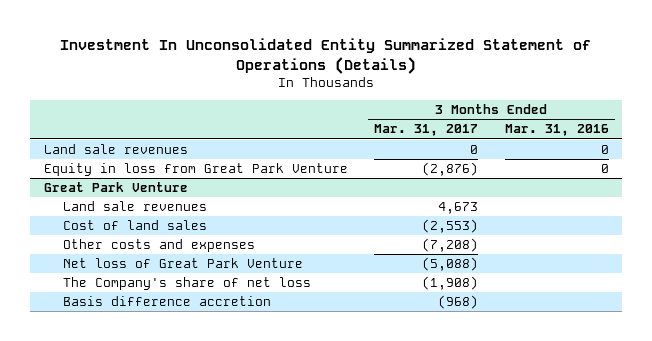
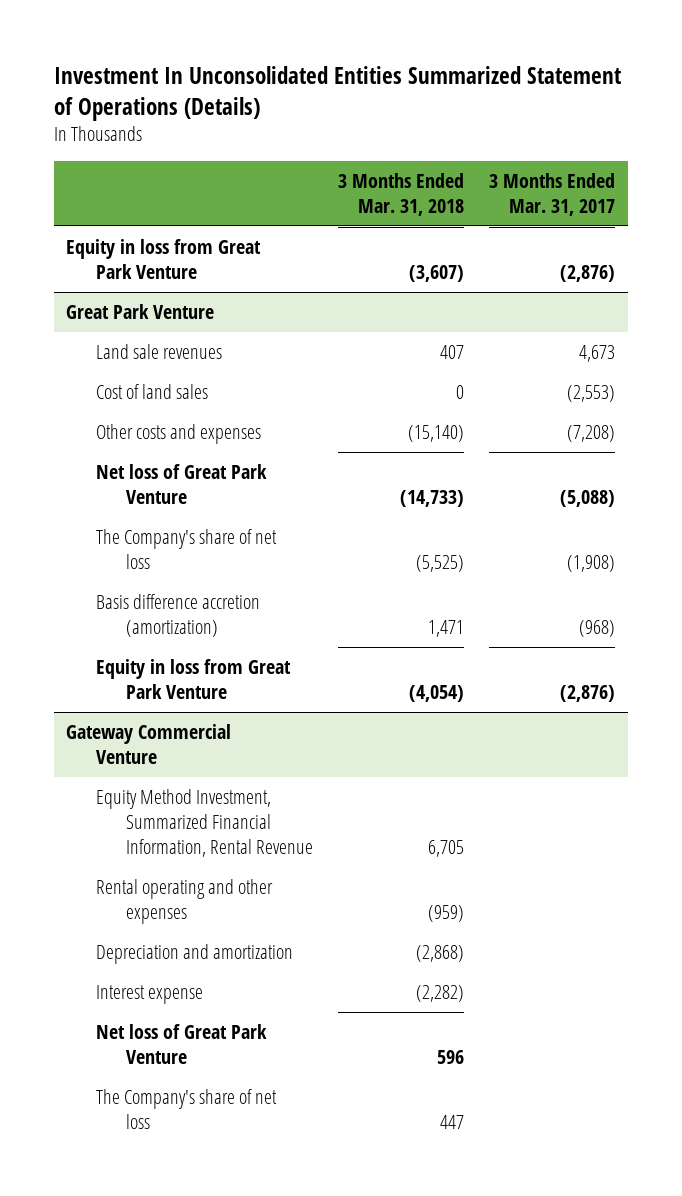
[60,38,592,74] Investment In Unconsolidated Entity Summarized Statement of Operations (Details) -> [53,66,621,121] Investment In Unconsolidated Entities Summarized Statement of Operations (Details)
[504,124,609,137] Mar. 31, 2016 -> none
none -> [337,172,464,216] 3 Months Ended Mar. 31, 2018
[43,144,188,155] Land sale revenues -> none
[62,296,271,307] Basis difference accretion -> [95,593,260,637] Basis difference accretion (amortization)
none -> [95,658,291,699] Equity in loss from Great Park Venture
none -> [66,723,232,764] Gateway Commercial Venture
none -> [95,788,313,858] Equity Method Investment, Summarized Financial Information, Rental Revenue
none -> [95,878,273,924] Rental operating and other expenses
none -> [95,943,293,964] Depreciation and amortization
none -> [95,984,203,1004] Interest expense
none -> [95,1023,267,1064] Net loss of Great Park Venture
none -> [95,1088,277,1129] The Company's share of net loss

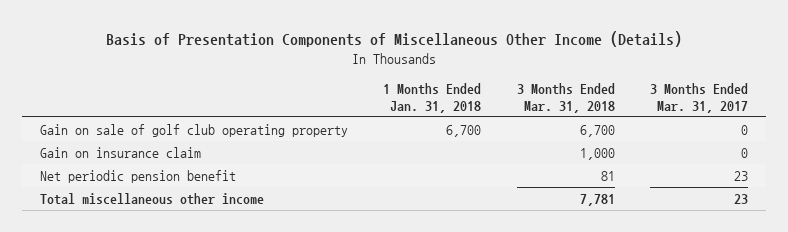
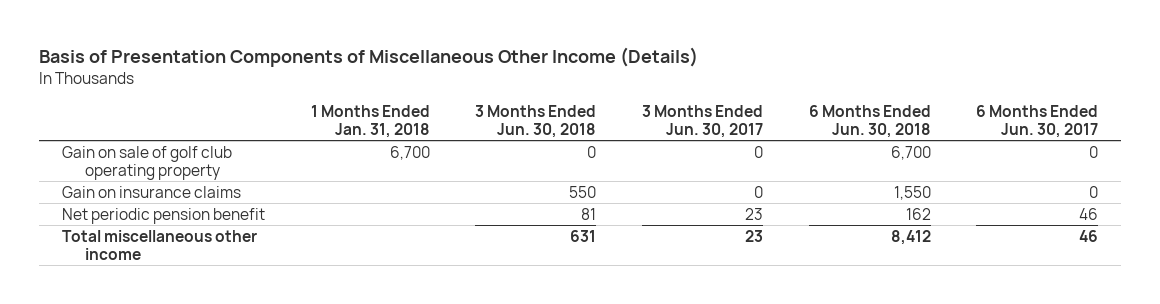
[516,82,615,113] 3 Months Ended Mar. 31, 2018 -> none
[650,82,749,113] 3 Months Ended Mar. 31, 2017 -> none
none -> [475,104,597,138] 3 Months Ended Jun. 30, 2018
none -> [641,104,763,138] 3 Months Ended Jun. 30, 2017
none -> [808,104,931,138] 6 Months Ended Jun. 30, 2018
none -> [976,104,1099,138] 6 Months Ended Jun. 30, 2017
[39,147,201,159] Gain on insurance claim -> [61,185,241,198] Gain on insurance claims

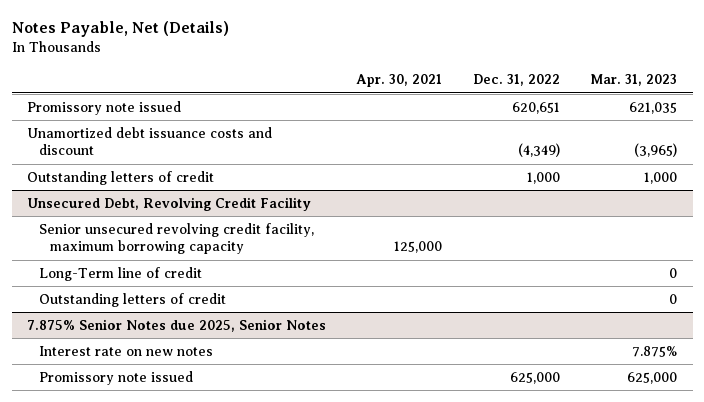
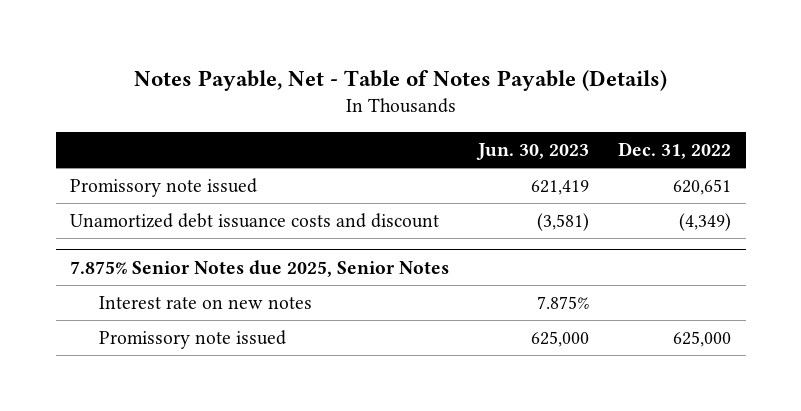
[11,21,229,38] Notes Payable, Net (Details) -> [133,69,667,91] Notes Payable, Net - Table of Notes Payable (Details)
[356,74,443,88] Apr. 30, 2021 -> none
[590,74,678,87] Mar. 31, 2023 -> none
none -> [476,143,590,161] Jun. 30, 2023
[26,170,214,185] Outstanding letters of credit -> none
[26,196,311,211] Unsecured Debt, Revolving Credit Facility -> none
[38,222,314,255] Senior unsecured revolving credit facility, maximum borrowing capacity -> none
[38,266,202,281] Long-Term line of credit -> none
[38,292,226,307] Outstanding letters of credit -> none

